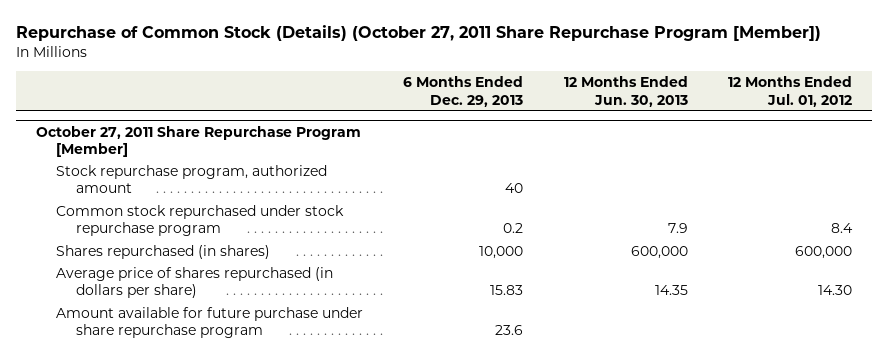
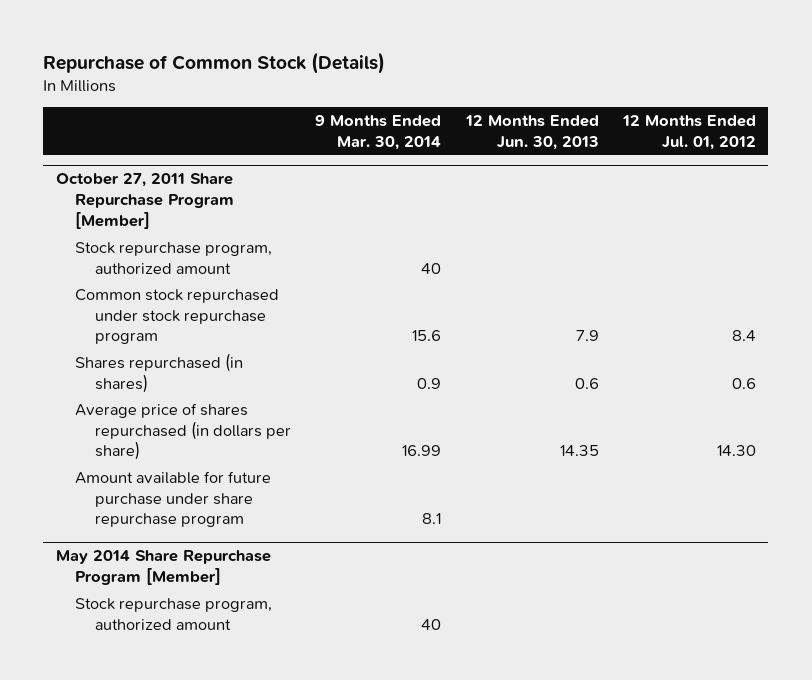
[16,25,822,42] Repurchase of Common Stock (Details) (October 27, 2011 Share Repurchase Program [Member]) -> [43,51,386,74] Repurchase of Common Stock (Details)
[403,76,524,107] 6 Months Ended Dec. 29, 2013 -> none
none -> [315,114,442,150] 9 Months Ended Mar. 30, 2014
[630,246,688,260] 600,000 -> [574,377,599,389] 0.6
[794,246,852,260] 600,000 -> [732,377,757,389] 0.6
none -> [55,550,271,586] May 2014 Share Repurchase Program [Member]
none -> [75,597,273,630] Stock repurchase program, authorized amount

